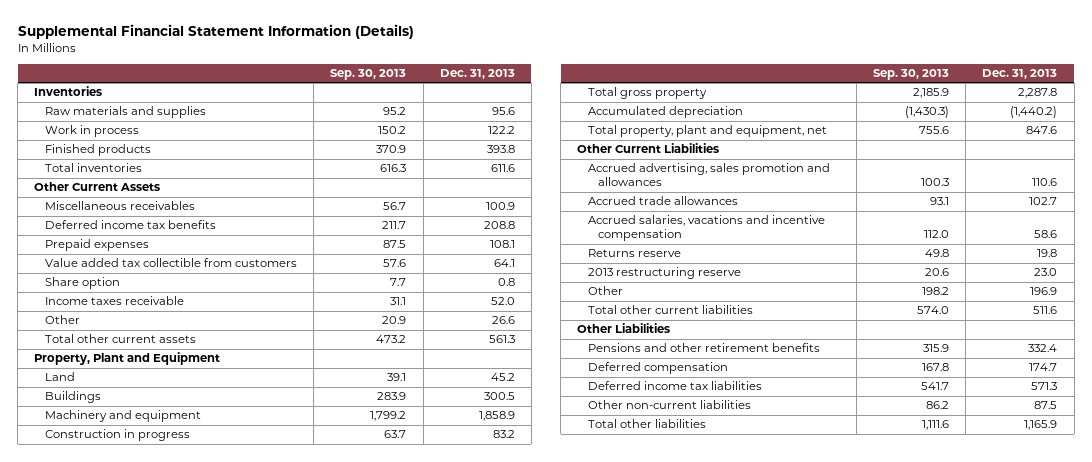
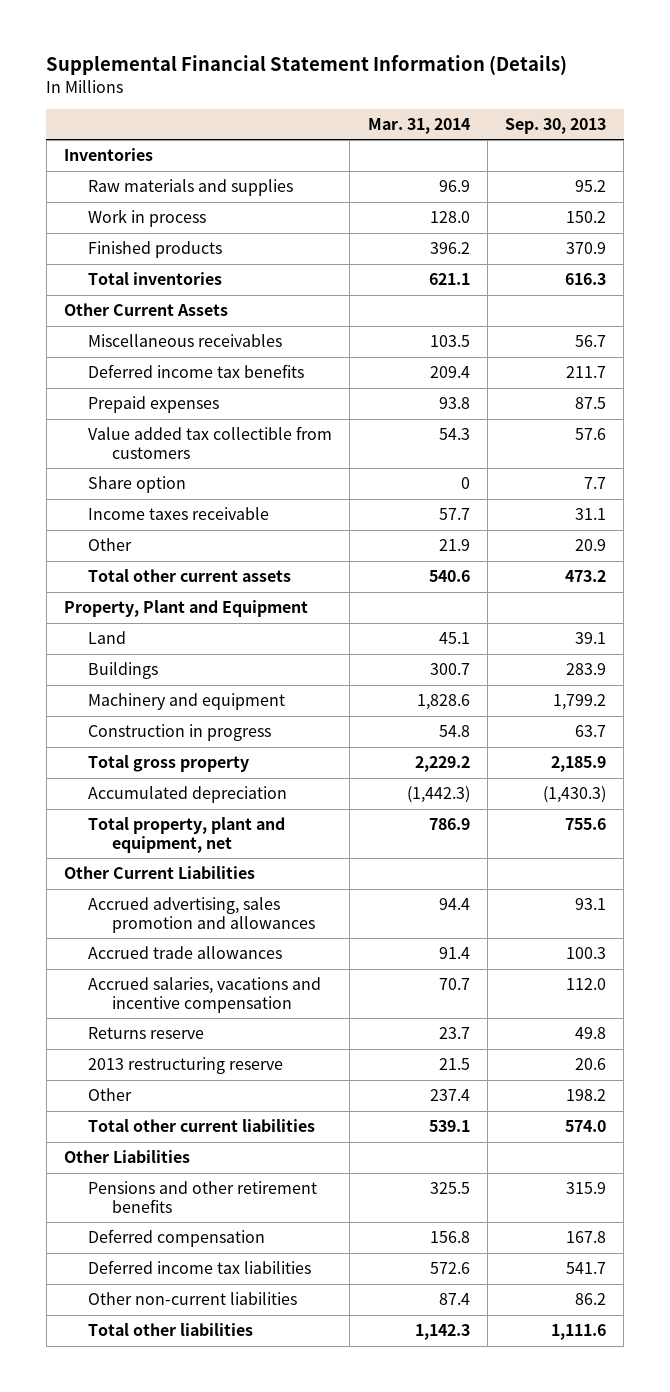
[439,68,515,79] Dec. 31, 2013 -> none
none -> [367,117,470,134] Mar. 31, 2014
[921,178,950,187] 100.3 -> [575,898,607,911] 93.1
[930,197,950,206] 93.1 -> [566,947,607,960] 100.3

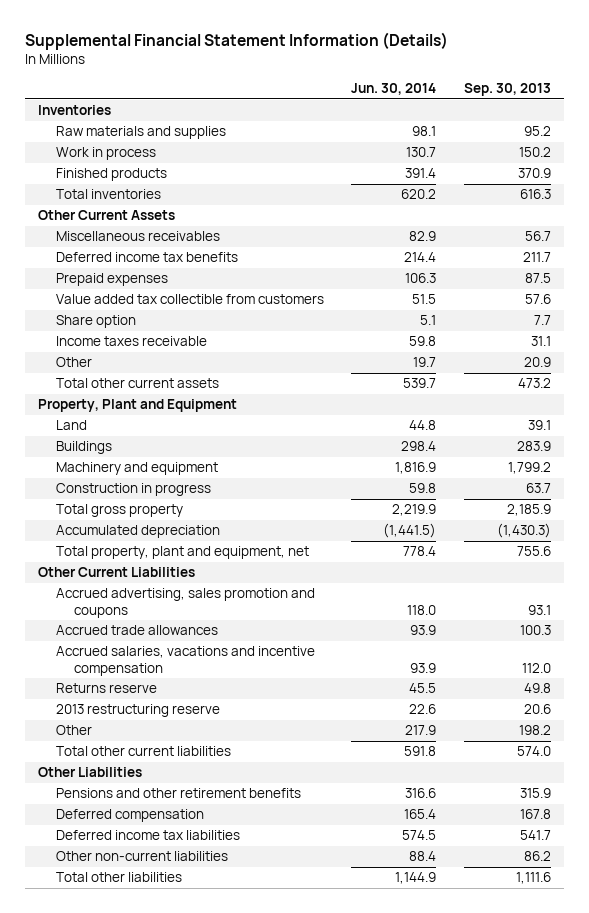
[367,117,470,134] Mar. 31, 2014 -> none
none -> [351,83,437,96] Jun. 30, 2014
[88,897,316,933] Accrued advertising, sales promotion and allowances -> [56,588,316,619] Accrued advertising, sales promotion and coupons

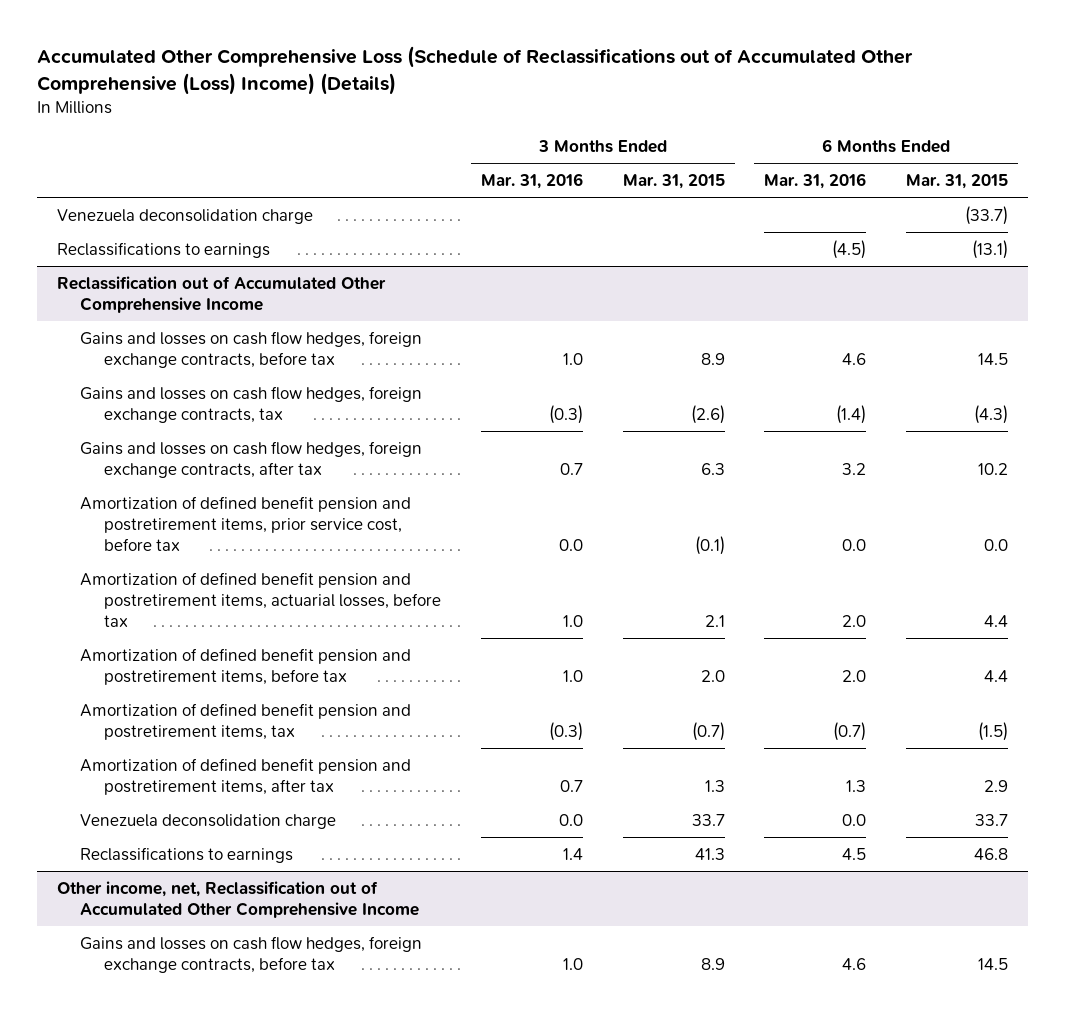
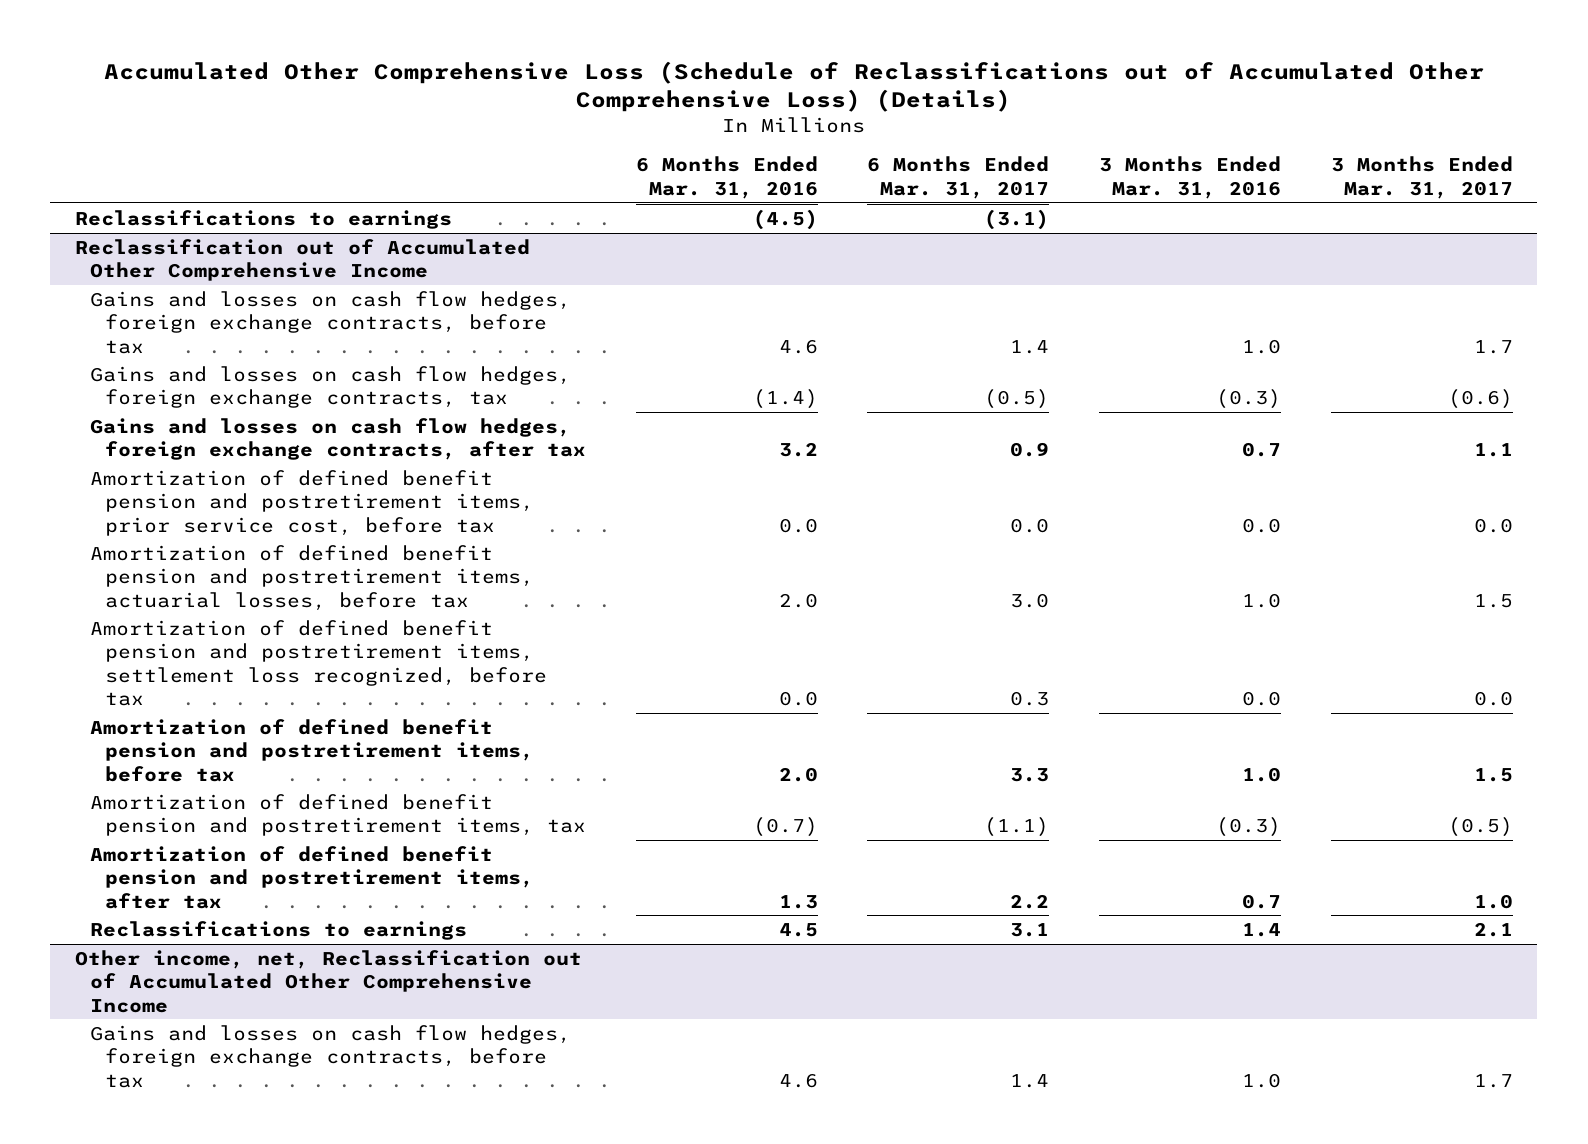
[36,46,913,95] Accumulated Other Comprehensive Loss (Schedule of Reclassifications out of Accumulated Other Comprehensive (Loss) Income) (Details) -> [103,60,1484,113] Accumulated Other Comprehensive Loss (Schedule of Reclassifications out of Accumulated Other Comprehensive Loss) (Details)
[622,174,725,190] Mar. 31, 2015 -> none
[906,174,1009,190] Mar. 31, 2015 -> none
none -> [867,156,1050,199] 6 Months Ended Mar. 31, 2017
none -> [1330,156,1513,199] 3 Months Ended Mar. 31, 2017
[56,208,313,224] Venezuela deconsolidation charge -> none
none -> [89,619,547,706] Amortization of defined benefit pension and postretirement items, settlement loss recognized, before tax
[80,813,337,829] Venezuela deconsolidation charge -> none

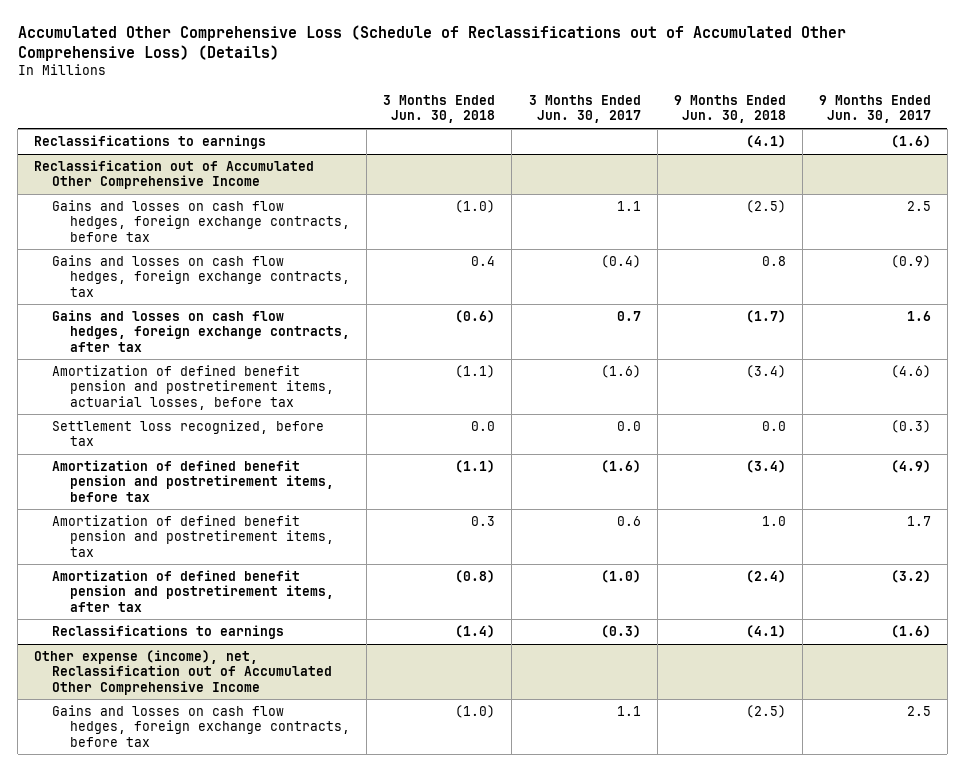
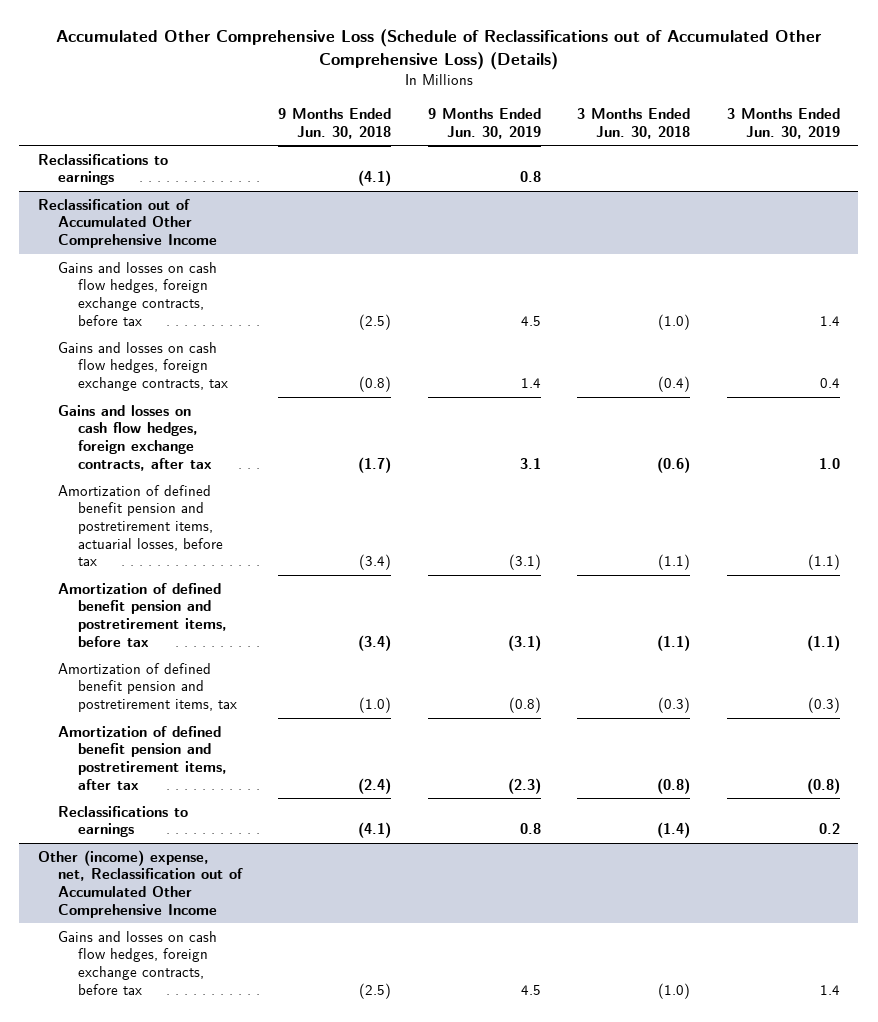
[528,95,641,124] 3 Months Ended Jun. 30, 2017 -> none
[818,95,931,124] 9 Months Ended Jun. 30, 2017 -> none
none -> [427,108,541,139] 9 Months Ended Jun. 30, 2019
none -> [727,108,841,139] 3 Months Ended Jun. 30, 2019
[471,256,496,267] 0.4 -> [658,376,691,393] (0.4)
[761,256,786,267] 0.8 -> [359,376,392,393] (0.8)
[52,420,325,447] Settlement loss recognized, before tax -> none
[471,516,496,527] 0.3 -> [658,697,691,714] (0.3)
[761,516,786,527] 1.0 -> [359,697,392,714] (1.0)
[34,650,333,695] Other expense (income), net, Reclassification out of Accumulated Other Comprehensive Income -> [37,849,243,918] Other (income) expense, net, Reclassification out of Accumulated Other Comprehensive Income

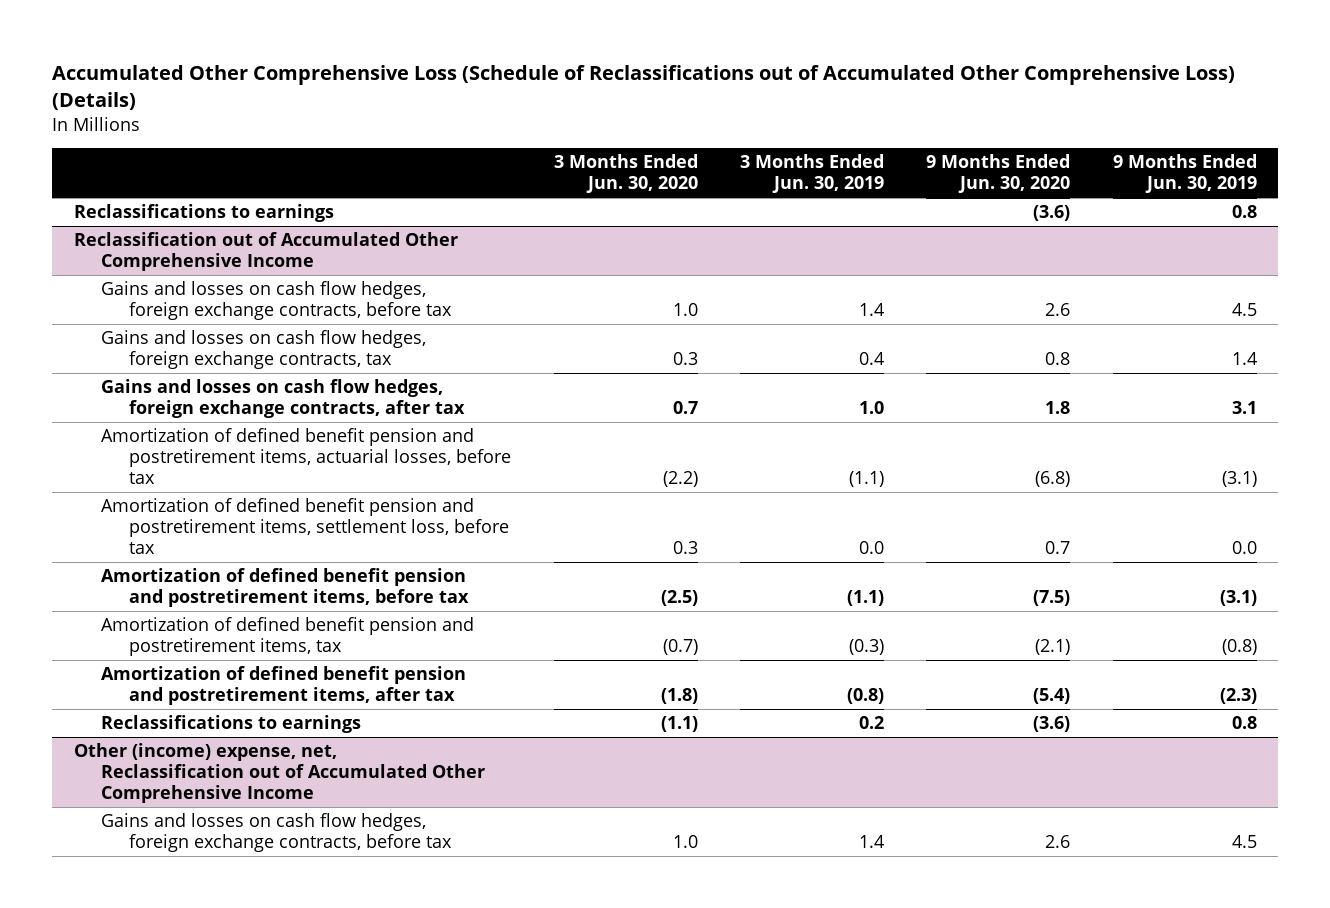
[278,108,392,139] 9 Months Ended Jun. 30, 2018 -> none
[577,108,691,139] 3 Months Ended Jun. 30, 2018 -> none
none -> [553,154,698,194] 3 Months Ended Jun. 30, 2020
none -> [926,154,1071,194] 9 Months Ended Jun. 30, 2020
none -> [101,498,510,555] Amortization of defined benefit pension and postretirement items, settlement loss, before tax

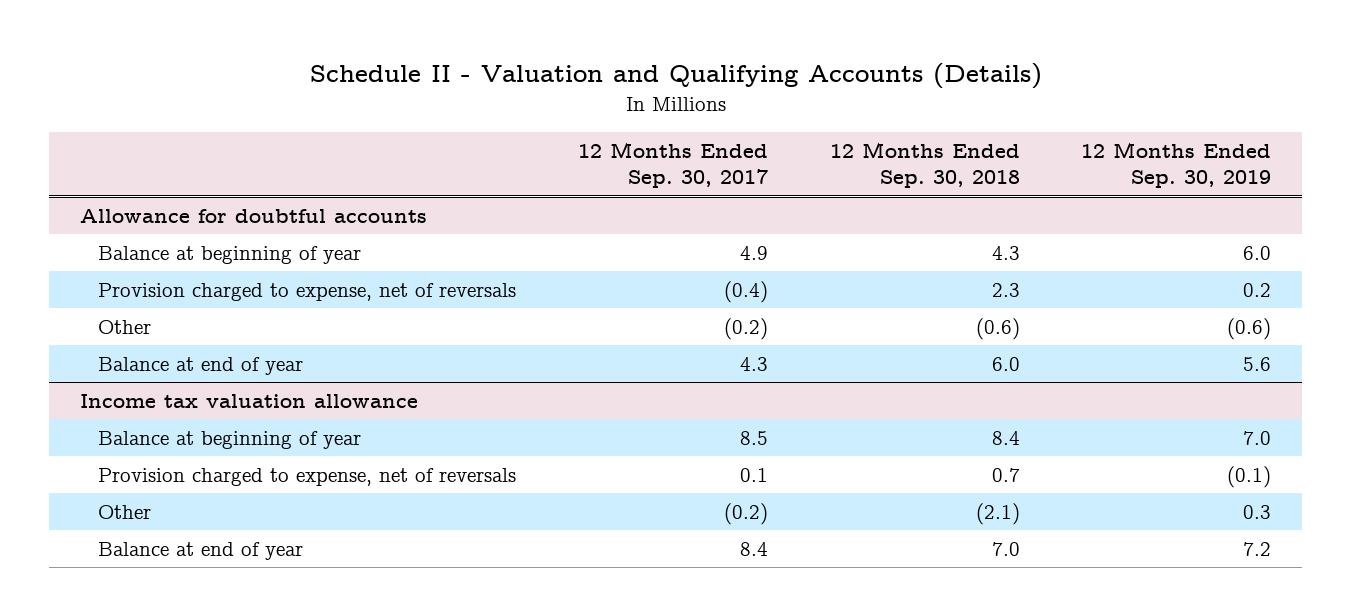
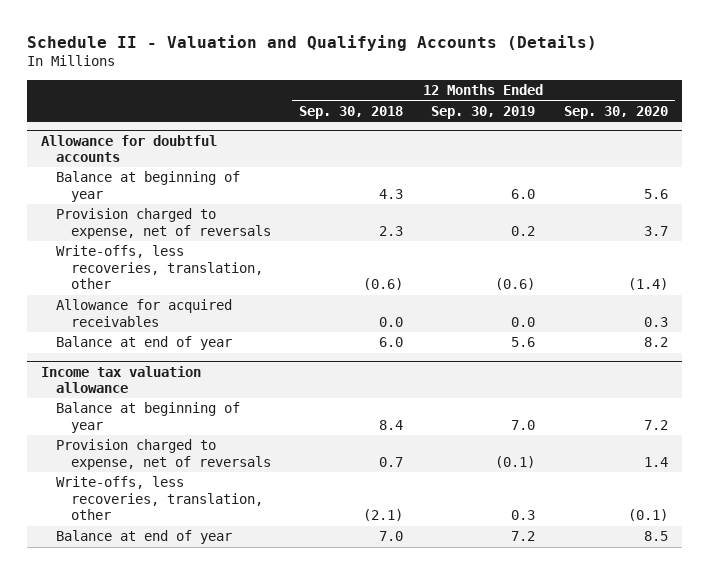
[577,141,768,189] 12 Months Ended Sep. 30, 2017 -> none
none -> [563,105,668,119] Sep. 30, 2020
[98,319,152,334] Other -> none
none -> [55,245,263,290] Write-offs, less recoveries, translation, other
none -> [55,299,232,327] Allowance for acquired receivables
[98,504,152,519] Other -> [55,476,263,521] Write-offs, less recoveries, translation, other

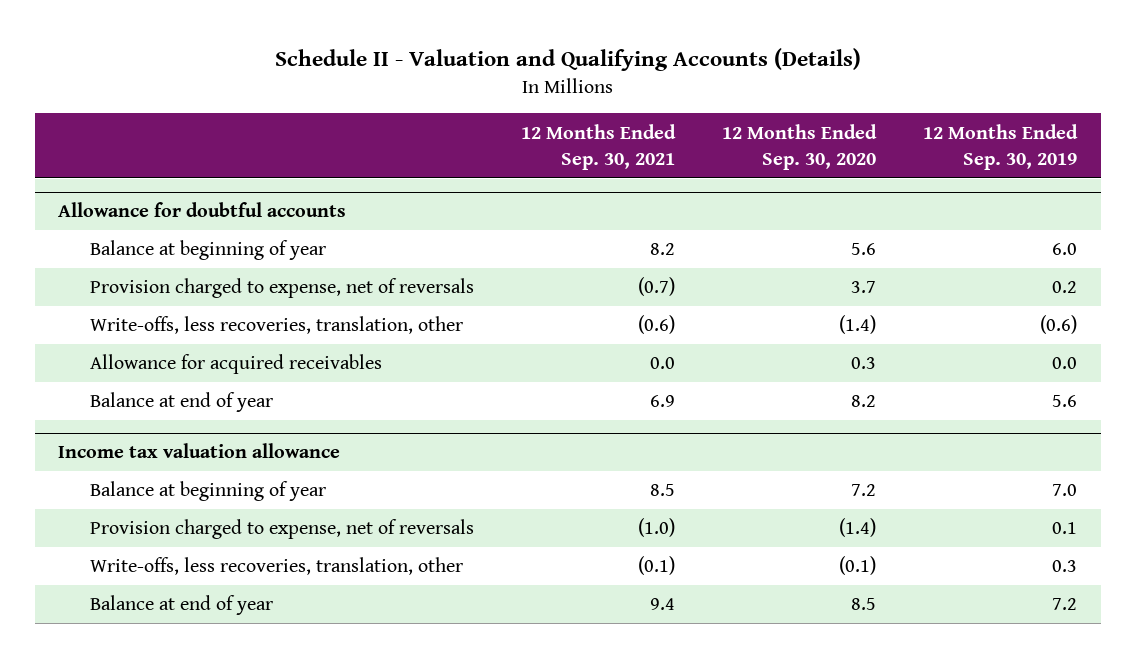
[298,105,403,119] Sep. 30, 2018 -> none
none -> [520,123,676,170] 12 Months Ended Sep. 30, 2021
[495,455,536,468] (0.1) -> [1052,522,1078,535] 0.1
[643,456,668,467] 1.4 -> [839,518,877,538] (1.4)

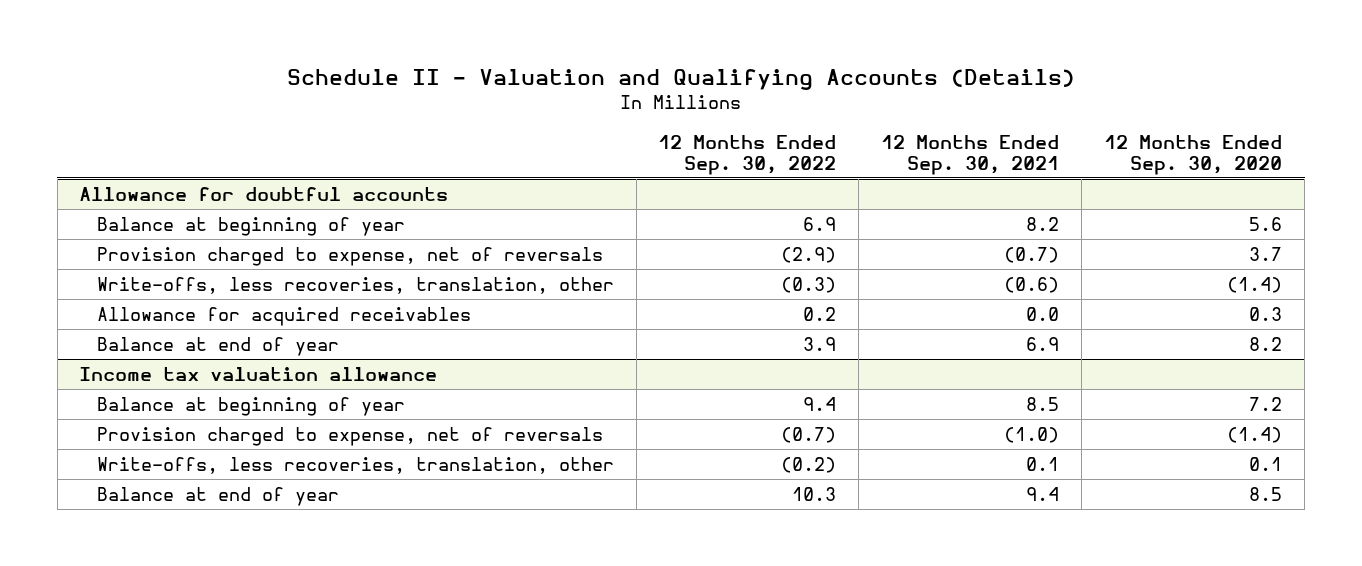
[923,123,1079,170] 12 Months Ended Sep. 30, 2019 -> none
none -> [658,134,837,175] 12 Months Ended Sep. 30, 2022
[637,556,675,576] (0.1) -> [1026,456,1060,471] 0.1
[839,556,877,576] (0.1) -> [1249,456,1283,471] 0.1

